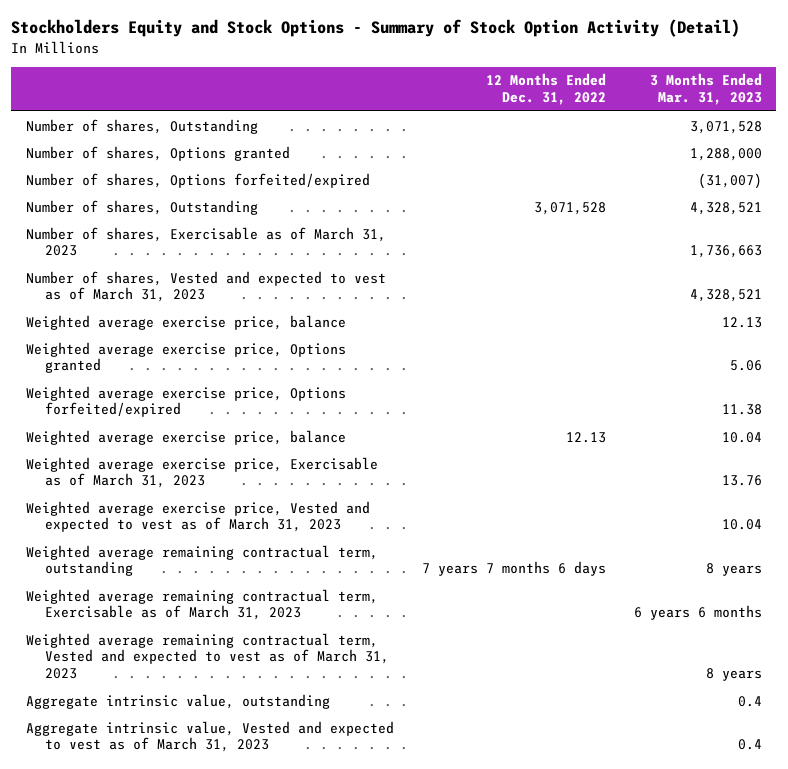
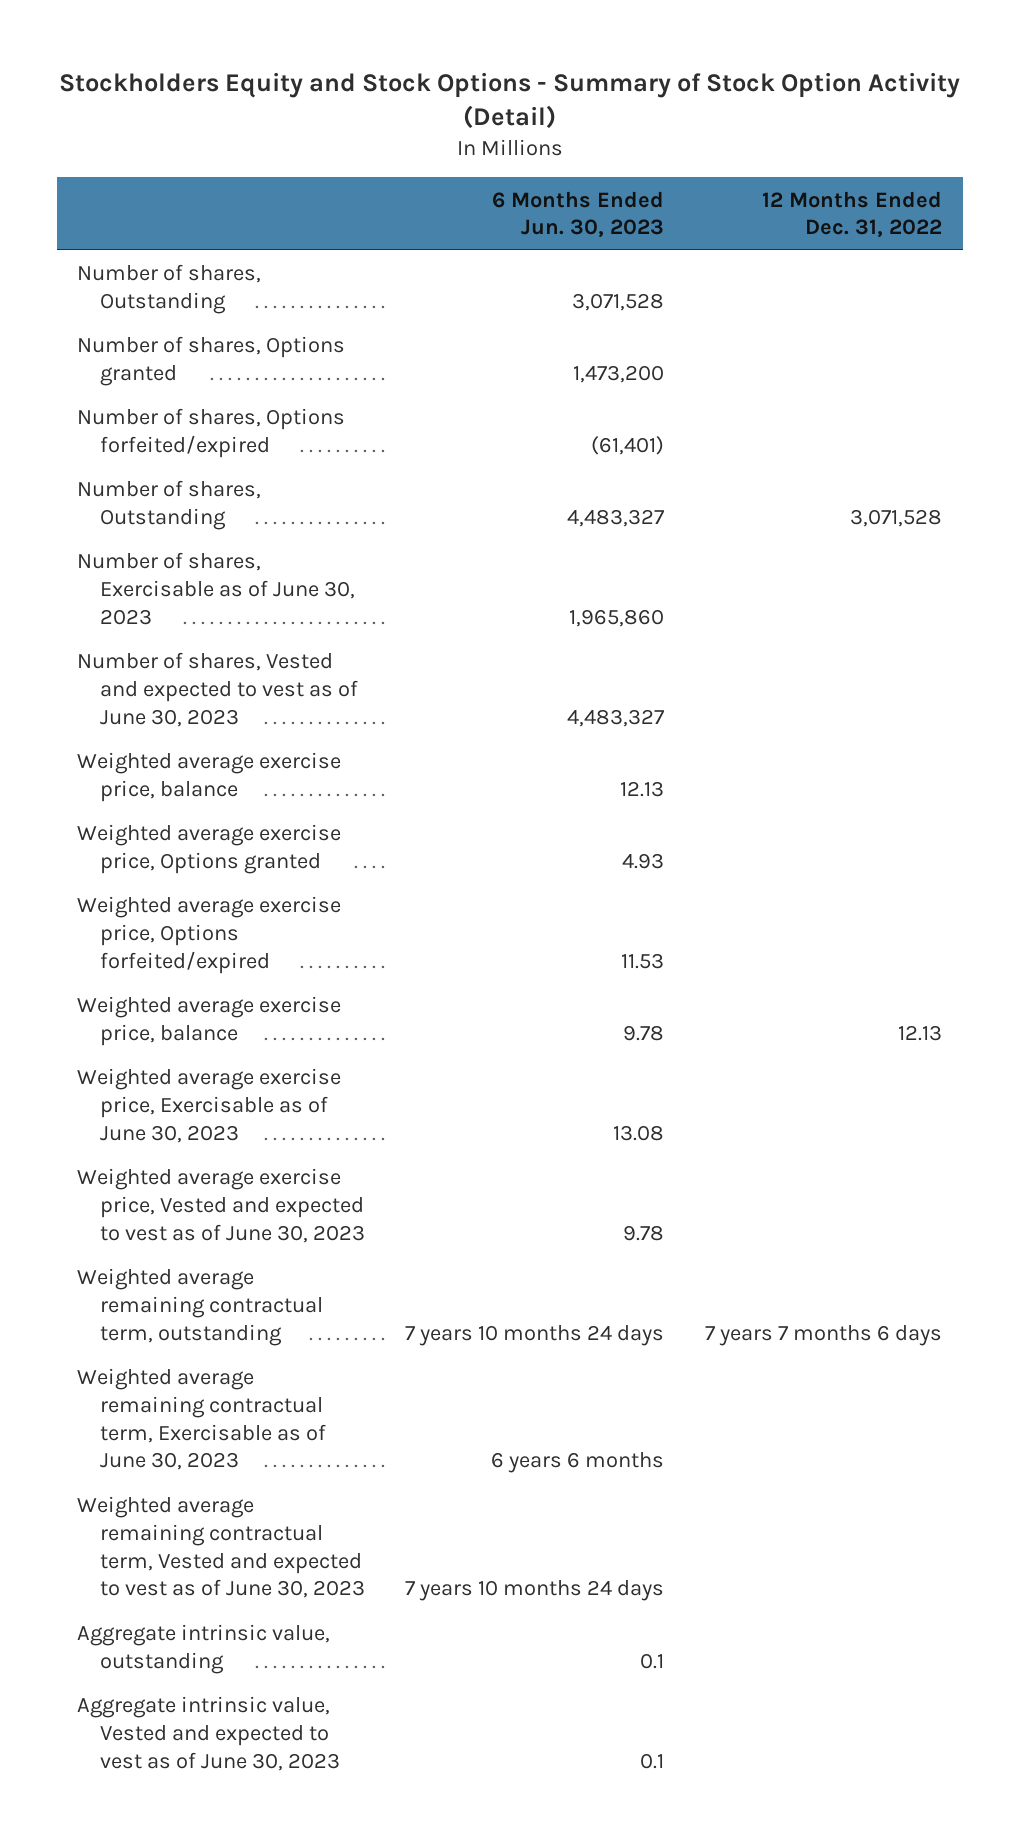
[650,73,763,105] 3 Months Ended Mar. 31, 2023 -> none
none -> [492,190,665,238] 6 Months Ended Jun. 30, 2023
[25,226,386,257] Number of shares, Exercisable as of March 31, 2023 -> [77,552,355,625] Number of shares, Exercisable as of June 30, 2023
[25,270,386,303] Number of shares, Vested and expected to vest as of March 31, 2023 -> [77,652,358,727] Number of shares, Vested and expected to vest as of June 30, 2023
[25,456,378,489] Weighted average exercise price, Exercisable as of March 31, 2023 -> [77,1068,342,1143] Weighted average exercise price, Exercisable as of June 30, 2023
[25,500,370,533] Weighted average exercise price, Vested and expected to vest as of March 31, 2023 -> [77,1168,365,1243] Weighted average exercise price, Vested and expected to vest as of June 30, 2023
[25,588,378,621] Weighted average remaining contractual term, Exercisable as of March 31, 2023 -> [77,1368,326,1471] Weighted average remaining contractual term, Exercisable as of June 30, 2023
[25,632,390,679] Weighted average remaining contractual term, Vested and expected to vest as of March 31, 2023 -> [77,1496,365,1599] Weighted average remaining contractual term, Vested and expected to vest as of June 30, 2023
[25,720,394,753] Aggregate intrinsic value, Vested and expected to vest as of March 31, 2023 -> [77,1696,340,1771] Aggregate intrinsic value, Vested and expected to vest as of June 30, 2023

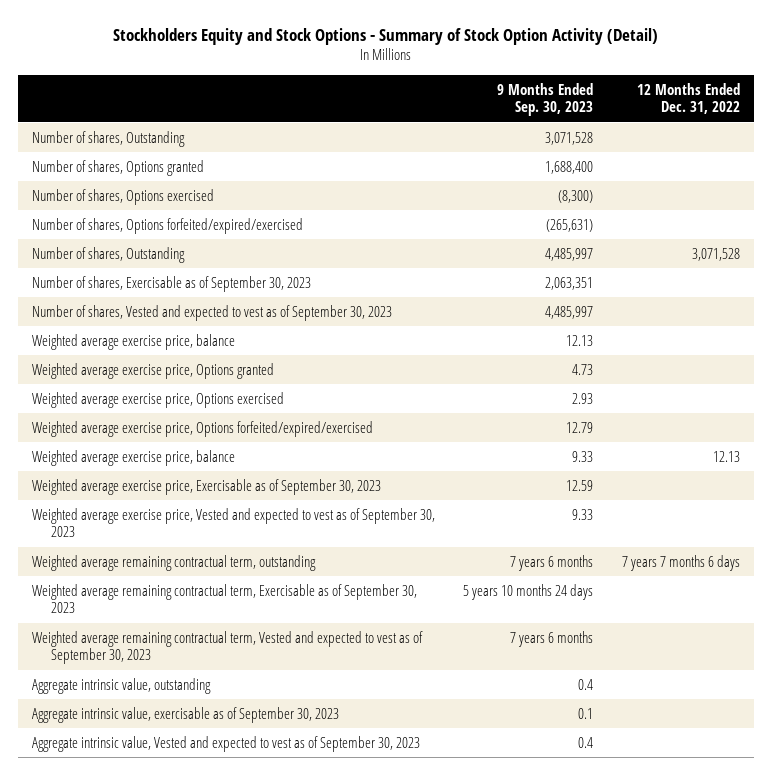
[492,190,665,238] 6 Months Ended Jun. 30, 2023 -> none
none -> [497,82,594,117] 9 Months Ended Sep. 30, 2023
none -> [32,188,215,205] Number of shares, Options exercised
[77,408,346,458] Number of shares, Options forfeited/expired -> [32,217,304,234] Number of shares, Options forfeited/expired/exercised
[77,552,355,625] Number of shares, Exercisable as of June 30, 2023 -> [32,275,312,292] Number of shares, Exercisable as of September 30, 2023
[77,652,358,727] Number of shares, Vested and expected to vest as of June 30, 2023 -> [32,304,393,321] Number of shares, Vested and expected to vest as of September 30, 2023
none -> [32,391,285,408] Weighted average exercise price, Options exercised
[77,896,342,974] Weighted average exercise price, Options forfeited/expired -> [32,420,374,437] Weighted average exercise price, Options forfeited/expired/exercised
[77,1068,342,1143] Weighted average exercise price, Exercisable as of June 30, 2023 -> [32,478,382,495] Weighted average exercise price, Exercisable as of September 30, 2023
[77,1168,365,1243] Weighted average exercise price, Vested and expected to vest as of June 30, 2023 -> [32,507,436,538] Weighted average exercise price, Vested and expected to vest as of September 30, 2023
[77,1368,326,1471] Weighted average remaining contractual term, Exercisable as of June 30, 2023 -> [32,583,418,614] Weighted average remaining contractual term, Exercisable as of September 30, 2023
[77,1496,365,1599] Weighted average remaining contractual term, Vested and expected to vest as of June 30, 2023 -> [32,630,424,665] Weighted average remaining contractual term, Vested and expected to vest as of September 30, 2023
none -> [32,706,340,723] Aggregate intrinsic value, exercisable as of September 30, 2023
[77,1696,340,1771] Aggregate intrinsic value, Vested and expected to vest as of June 30, 2023 -> [32,735,421,752] Aggregate intrinsic value, Vested and expected to vest as of September 30, 2023

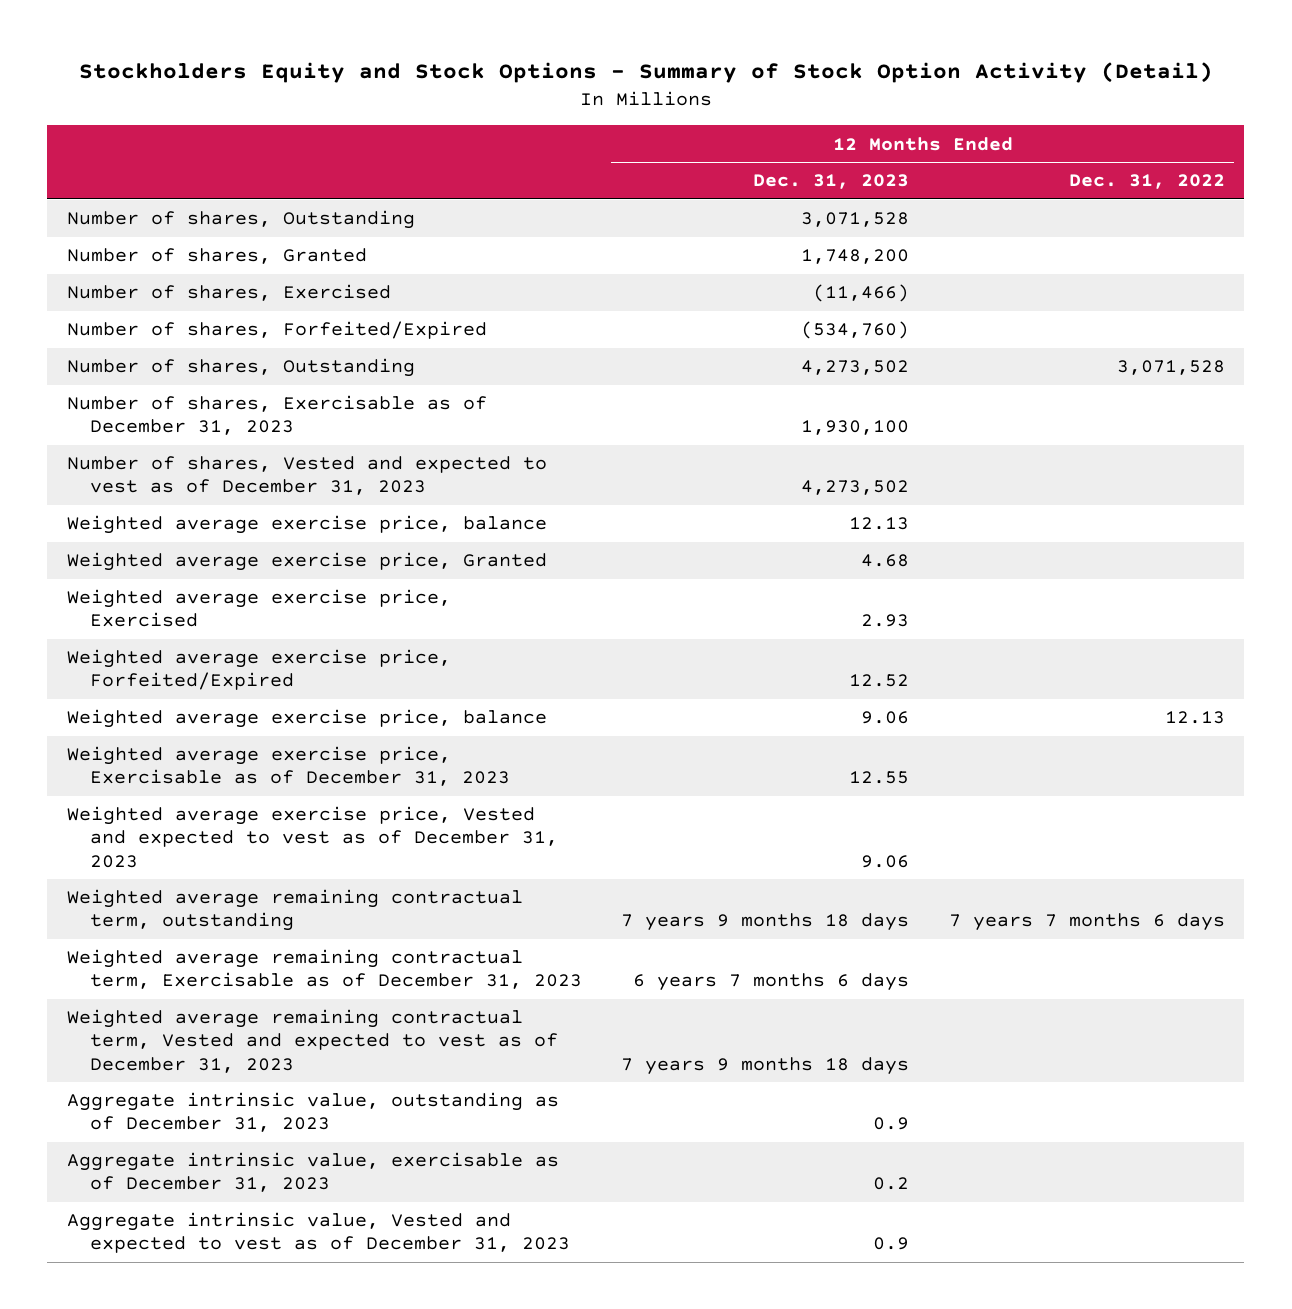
[497,82,594,117] 9 Months Ended Sep. 30, 2023 -> none
none -> [753,174,910,190] Dec. 31, 2023
[32,159,205,176] Number of shares, Options granted -> [67,248,368,265] Number of shares, Granted
[32,188,215,205] Number of shares, Options exercised -> [67,284,392,302] Number of shares, Exercised
[32,217,304,234] Number of shares, Options forfeited/expired/exercised -> [67,321,488,340] Number of shares, Forfeited/Expired
[32,275,312,292] Number of shares, Exercisable as of September 30, 2023 -> [67,395,488,436] Number of shares, Exercisable as of December 31, 2023
[32,304,393,321] Number of shares, Vested and expected to vest as of September 30, 2023 -> [67,456,548,496] Number of shares, Vested and expected to vest as of December 31, 2023
[32,362,275,379] Weighted average exercise price, Options granted -> [67,552,548,572] Weighted average exercise price, Granted
[32,391,285,408] Weighted average exercise price, Options exercised -> [67,589,452,628] Weighted average exercise price, Exercised
[32,420,374,437] Weighted average exercise price, Options forfeited/expired/exercised -> [67,649,452,691] Weighted average exercise price, Forfeited/Expired
[32,478,382,495] Weighted average exercise price, Exercisable as of September 30, 2023 -> [67,746,510,787] Weighted average exercise price, Exercisable as of December 31, 2023
[32,507,436,538] Weighted average exercise price, Vested and expected to vest as of September 30, 2023 -> [67,806,558,868] Weighted average exercise price, Vested and expected to vest as of December 31, 2023
[32,583,418,614] Weighted average remaining contractual term, Exercisable as of September 30, 2023 -> [67,949,582,990] Weighted average remaining contractual term, Exercisable as of December 31, 2023
[32,630,424,665] Weighted average remaining contractual term, Vested and expected to vest as of September 30, 2023 -> [67,1009,558,1073] Weighted average remaining contractual term, Vested and expected to vest as of December 31, 2023
[32,677,212,694] Aggregate intrinsic value, outstanding -> [67,1092,560,1133] Aggregate intrinsic value, outstanding as of December 31, 2023
[32,706,340,723] Aggregate intrinsic value, exercisable as of September 30, 2023 -> [67,1152,560,1193] Aggregate intrinsic value, exercisable as of December 31, 2023
[32,735,421,752] Aggregate intrinsic value, Vested and expected to vest as of September 30, 2023 -> [67,1212,570,1254] Aggregate intrinsic value, Vested and expected to vest as of December 31, 2023

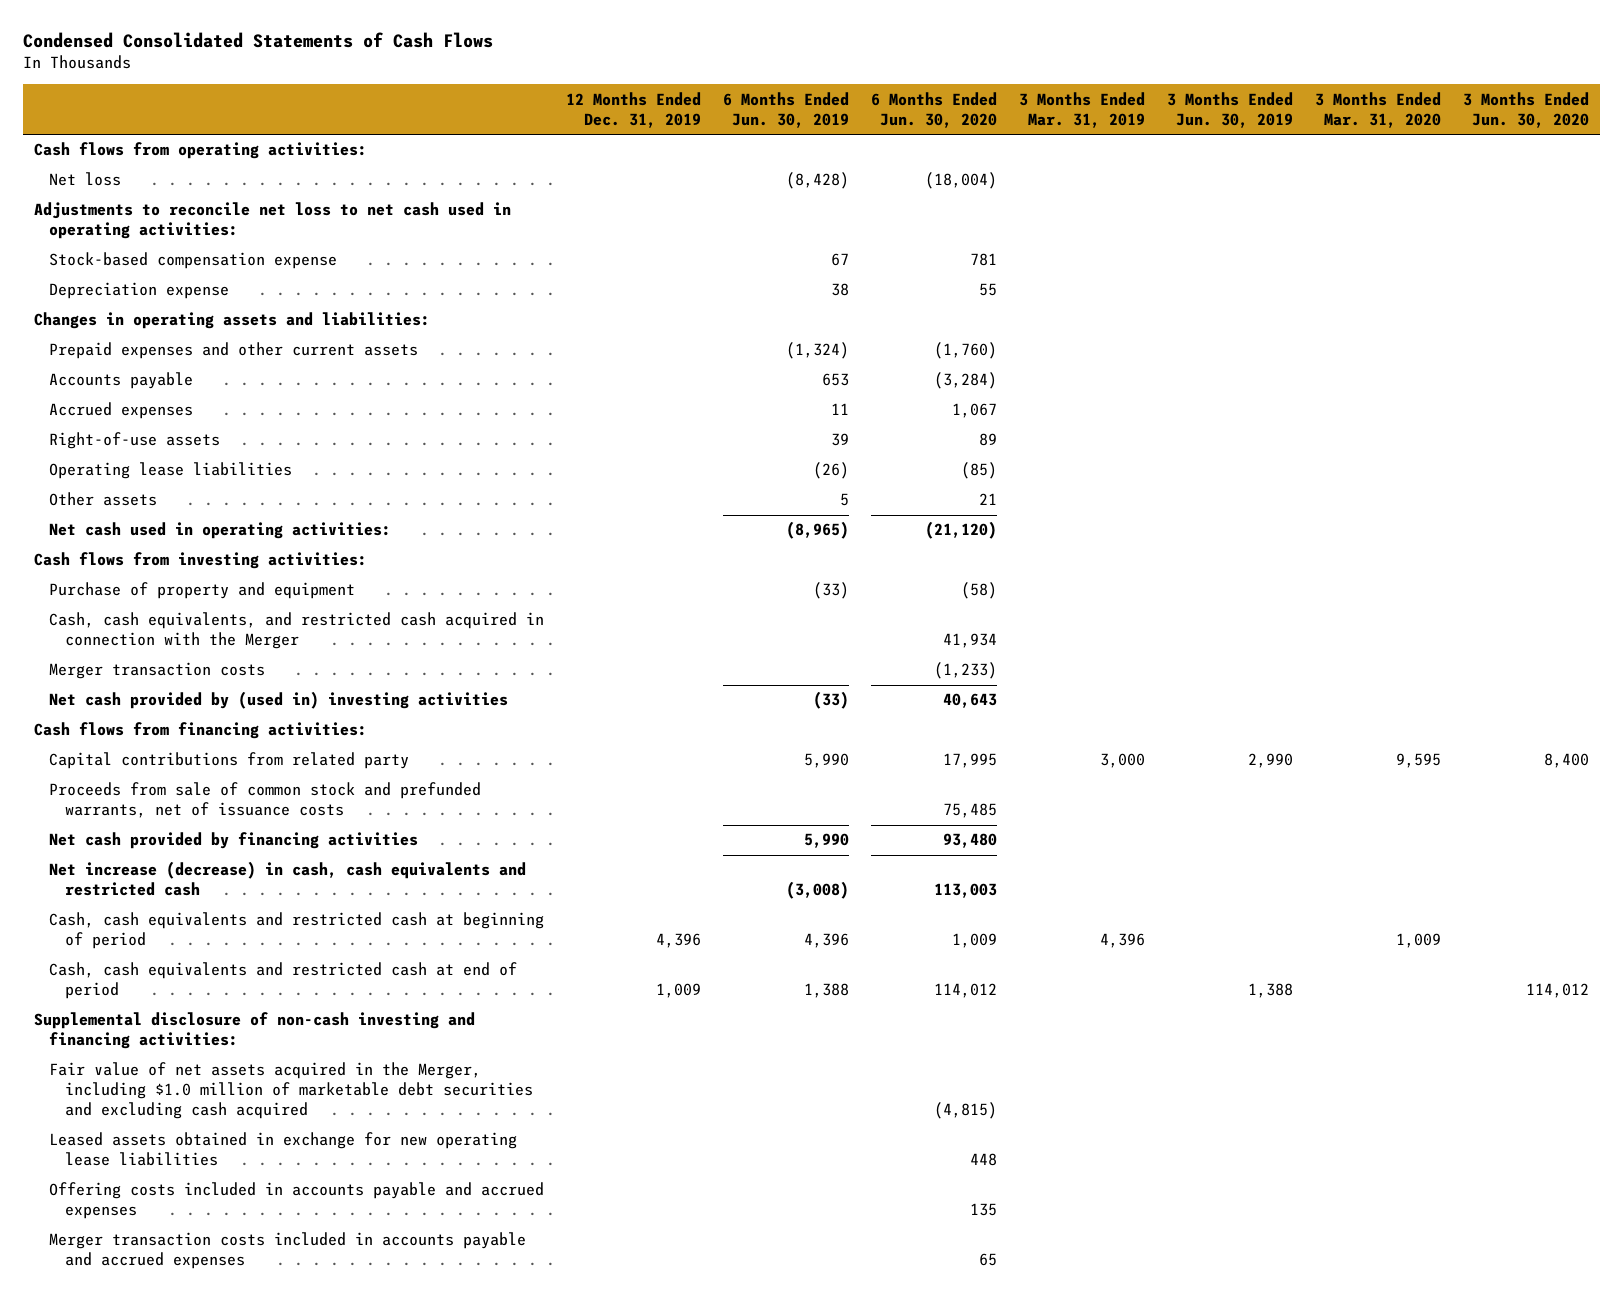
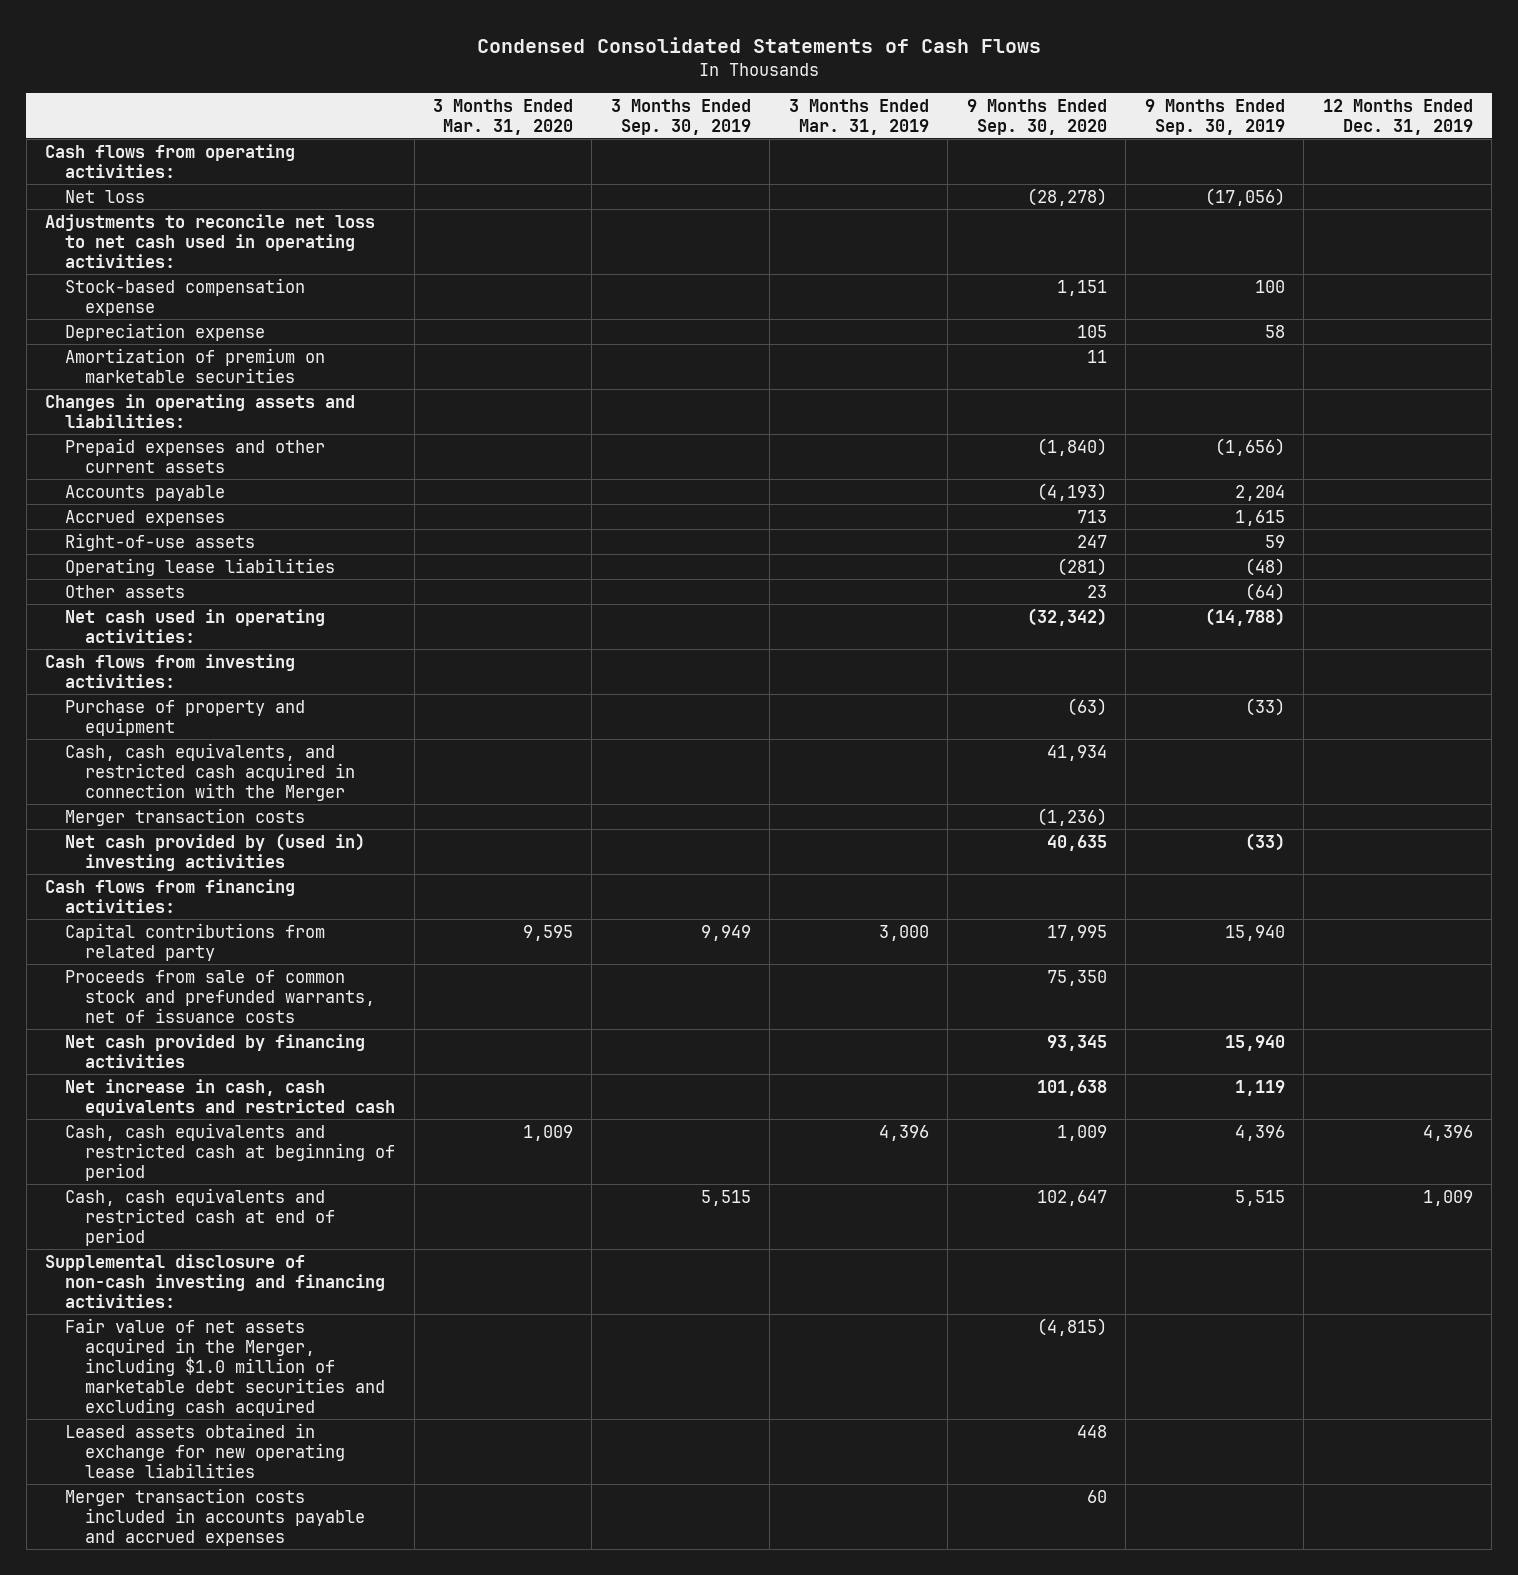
[723,91,850,128] 6 Months Ended Jun. 30, 2019 -> none
[871,91,998,128] 6 Months Ended Jun. 30, 2020 -> none
[1166,91,1293,128] 3 Months Ended Jun. 30, 2019 -> none
[1462,91,1589,128] 3 Months Ended Jun. 30, 2020 -> none
none -> [610,98,751,135] 3 Months Ended Sep. 30, 2019
none -> [966,98,1107,135] 9 Months Ended Sep. 30, 2020
none -> [1144,98,1285,135] 9 Months Ended Sep. 30, 2019
none -> [65,347,326,383] Amortization of premium on marketable securities
[49,861,527,897] Net increase (decrease) in cash, cash equivalents and restricted cash -> [65,1078,396,1116] Net increase in cash, cash equivalents and restricted cash
[49,1182,545,1220] Offering costs included in accounts payable and accrued expenses -> none

